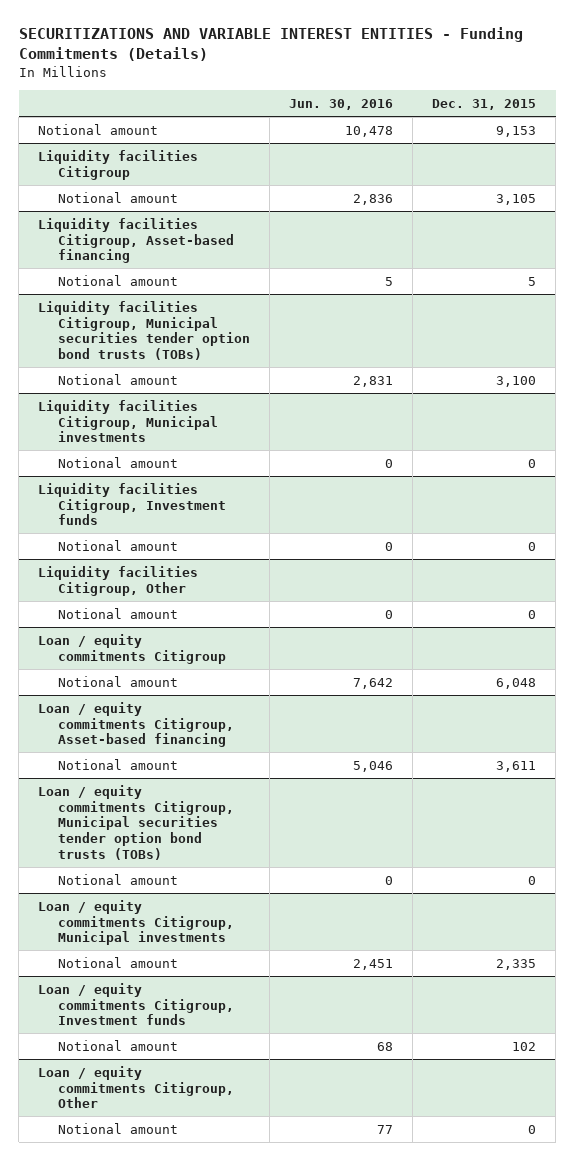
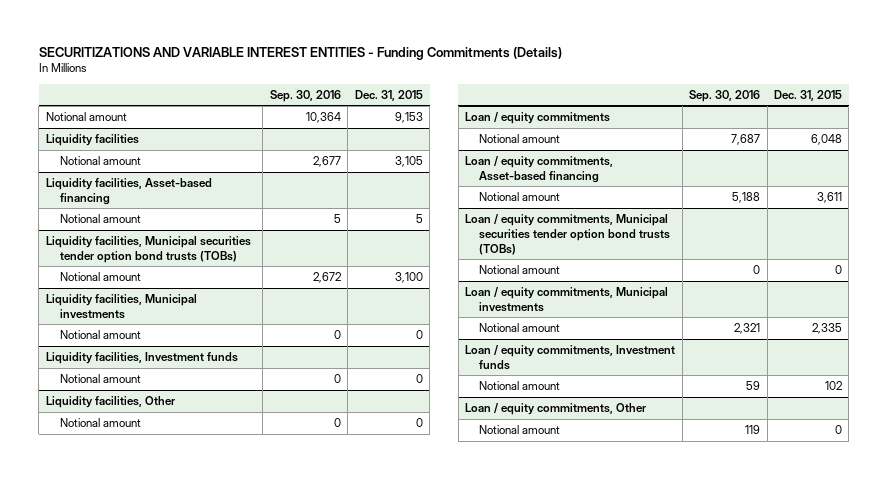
[288,98,393,110] Jun. 30, 2016 -> none
none -> [269,89,341,102] Sep. 30, 2016
[38,149,199,180] Liquidity facilities Citigroup -> [45,133,139,146] Liquidity facilities
[38,217,234,264] Liquidity facilities Citigroup, Asset-based financing -> [45,177,212,205] Liquidity facilities, Asset-based financing
[38,300,250,360] Liquidity facilities Citigroup, Municipal securities tender option bond trusts (TOBs) -> [45,235,251,263] Liquidity facilities, Municipal securities tender option bond trusts (TOBs)
[38,399,218,443] Liquidity facilities Citigroup, Municipal investments -> [45,293,197,319] Liquidity facilities, Municipal investments
[38,482,226,526] Liquidity facilities Citigroup, Investment funds -> [45,351,238,364] Liquidity facilities, Investment funds
[38,565,199,596] Liquidity facilities Citigroup, Other -> [45,395,175,408] Liquidity facilities, Other
[38,633,226,664] Loan / equity commitments Citigroup -> [465,111,611,124] Loan / equity commitments
[38,701,234,748] Loan / equity commitments Citigroup, Asset-based financing -> [465,155,614,183] Loan / equity commitments, Asset-based financing
[38,784,234,860] Loan / equity commitments Citigroup, Municipal securities tender option bond trusts (TOBs) -> [465,213,671,255] Loan / equity commitments, Municipal securities tender option bond trusts (TOBs)
[38,899,234,946] Loan / equity commitments Citigroup, Municipal investments -> [465,286,669,312] Loan / equity commitments, Municipal investments
[38,982,234,1026] Loan / equity commitments Citigroup, Investment funds -> [465,344,676,370] Loan / equity commitments, Investment funds
[38,1065,234,1109] Loan / equity commitments Citigroup, Other -> [465,402,647,415] Loan / equity commitments, Other

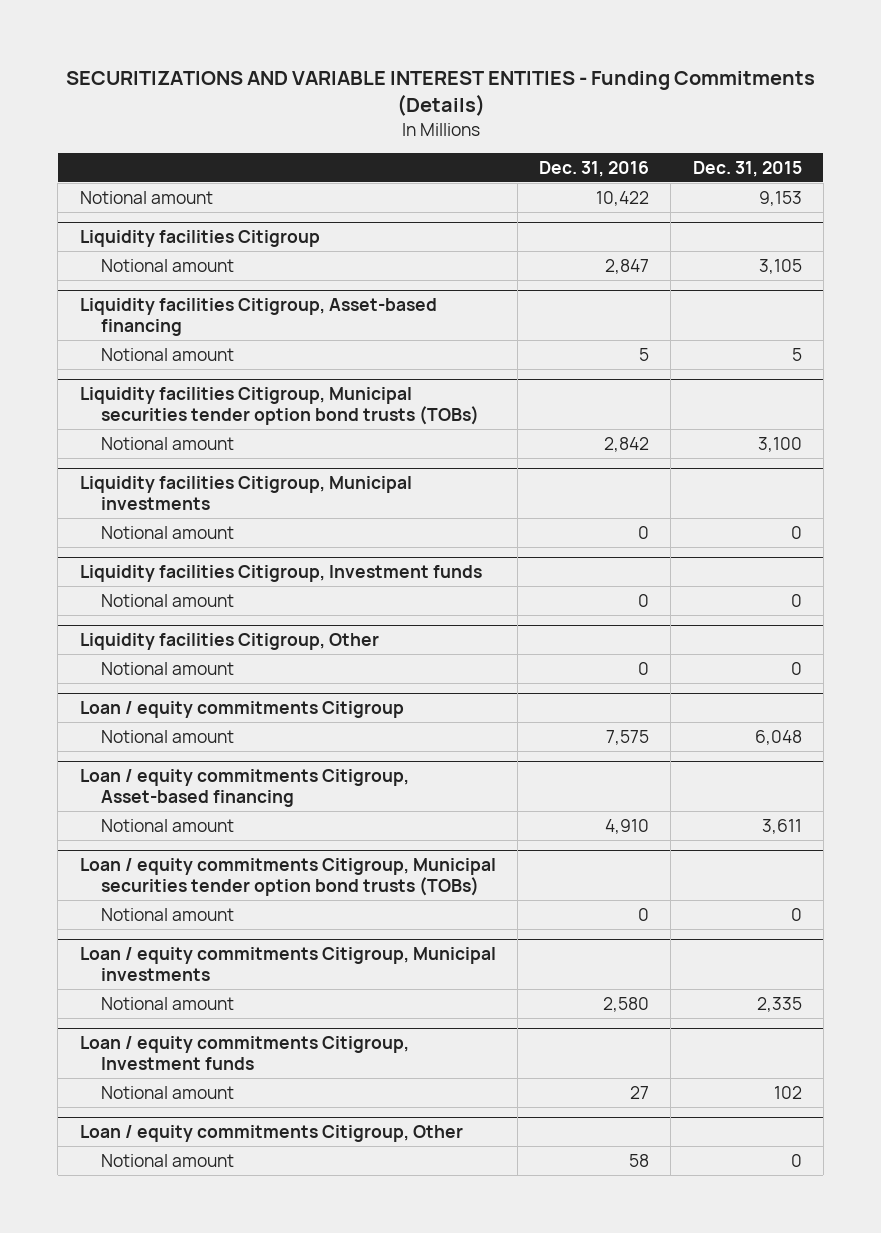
[269,89,341,102] Sep. 30, 2016 -> none
none -> [539,160,650,177] Dec. 31, 2016
[45,133,139,146] Liquidity facilities -> [79,230,320,248] Liquidity facilities Citigroup
[45,177,212,205] Liquidity facilities, Asset-based financing -> [79,298,437,336] Liquidity facilities Citigroup, Asset-based financing
[45,235,251,263] Liquidity facilities, Municipal securities tender option bond trusts (TOBs) -> [79,387,479,425] Liquidity facilities Citigroup, Municipal securities tender option bond trusts (TOBs)
[45,293,197,319] Liquidity facilities, Municipal investments -> [79,476,412,510] Liquidity facilities Citigroup, Municipal investments
[45,351,238,364] Liquidity facilities, Investment funds -> [79,565,482,583] Liquidity facilities Citigroup, Investment funds
[45,395,175,408] Liquidity facilities, Other -> [79,633,379,651] Liquidity facilities Citigroup, Other
[465,111,611,124] Loan / equity commitments -> [79,701,404,719] Loan / equity commitments Citigroup
[465,155,614,183] Loan / equity commitments, Asset-based financing -> [79,769,409,807] Loan / equity commitments Citigroup, Asset-based financing
[465,213,671,255] Loan / equity commitments, Municipal securities tender option bond trusts (TOBs) -> [79,858,496,896] Loan / equity commitments Citigroup, Municipal securities tender option bond trusts (TOBs)
[465,286,669,312] Loan / equity commitments, Municipal investments -> [79,947,496,981] Loan / equity commitments Citigroup, Municipal investments
[465,344,676,370] Loan / equity commitments, Investment funds -> [79,1036,409,1070] Loan / equity commitments Citigroup, Investment funds
[465,402,647,415] Loan / equity commitments, Other -> [79,1125,463,1143] Loan / equity commitments Citigroup, Other

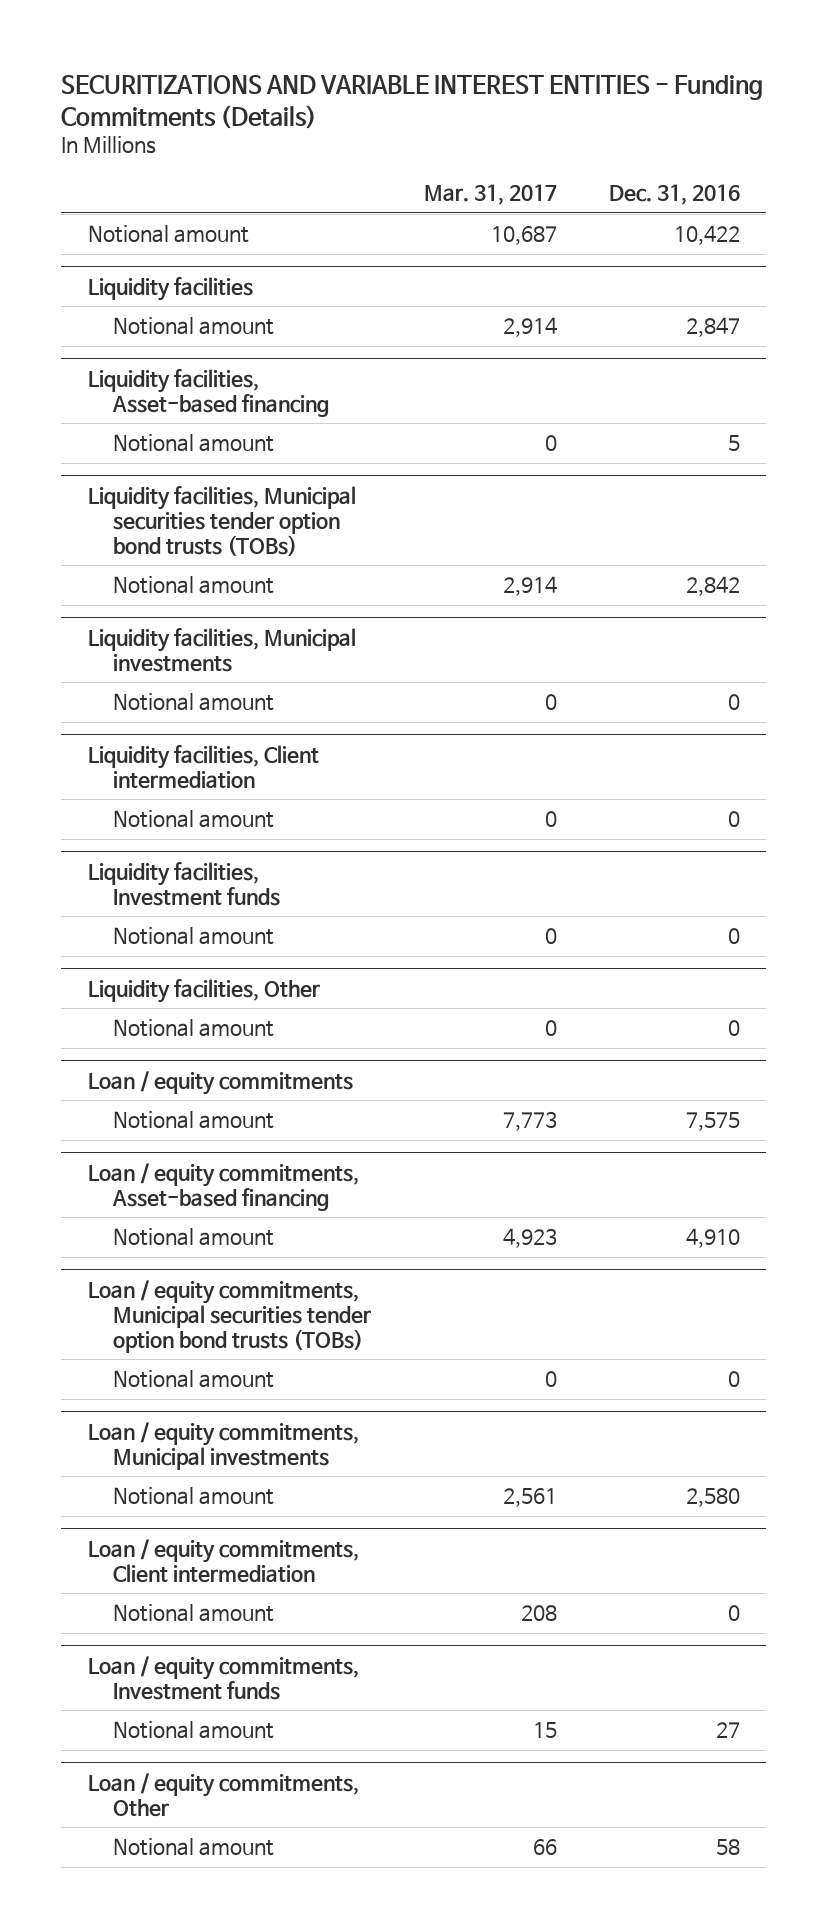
[692,160,802,177] Dec. 31, 2015 -> none
none -> [423,184,557,206] Mar. 31, 2017
[79,230,320,248] Liquidity facilities Citigroup -> [87,276,253,301] Liquidity facilities
[79,298,437,336] Liquidity facilities Citigroup, Asset-based financing -> [87,368,330,417] Liquidity facilities, Asset-based financing
[79,387,479,425] Liquidity facilities Citigroup, Municipal securities tender option bond trusts (TOBs) -> [87,485,356,556] Liquidity facilities, Municipal securities tender option bond trusts (TOBs)
[79,476,412,510] Liquidity facilities Citigroup, Municipal investments -> [87,627,356,672] Liquidity facilities, Municipal investments
[79,565,482,583] Liquidity facilities Citigroup, Investment funds -> none
none -> [87,744,319,789] Liquidity facilities, Client intermediation
[79,633,379,651] Liquidity facilities Citigroup, Other -> none
none -> [87,861,281,906] Liquidity facilities, Investment funds
none -> [87,978,320,1003] Liquidity facilities, Other
none -> [113,1019,275,1038] Notional amount
[79,701,404,719] Loan / equity commitments Citigroup -> [87,1070,353,1095] Loan / equity commitments
[79,769,409,807] Loan / equity commitments Citigroup, Asset-based financing -> [87,1162,359,1211] Loan / equity commitments, Asset-based financing
[79,858,496,896] Loan / equity commitments Citigroup, Municipal securities tender option bond trusts (TOBs) -> [87,1279,372,1353] Loan / equity commitments, Municipal securities tender option bond trusts (TOBs)
[79,947,496,981] Loan / equity commitments Citigroup, Municipal investments -> [87,1421,359,1470] Loan / equity commitments, Municipal investments
none -> [87,1538,359,1583] Loan / equity commitments, Client intermediation
none -> [113,1604,275,1623] Notional amount
[79,1036,409,1070] Loan / equity commitments Citigroup, Investment funds -> [87,1655,359,1700] Loan / equity commitments, Investment funds
[79,1125,463,1143] Loan / equity commitments Citigroup, Other -> [87,1772,359,1817] Loan / equity commitments, Other

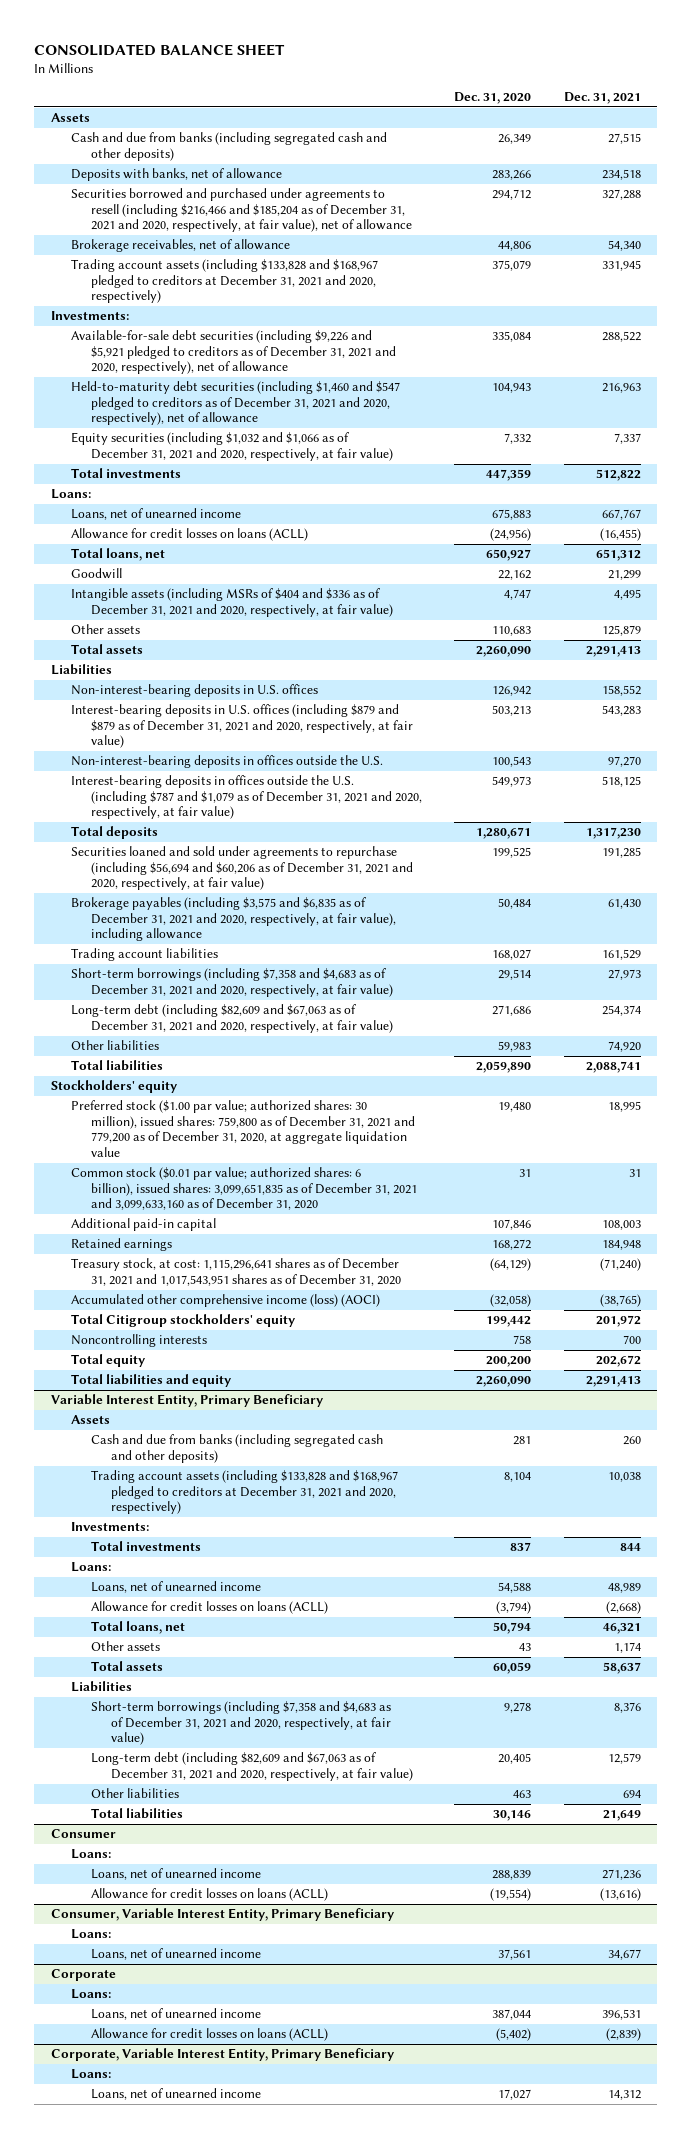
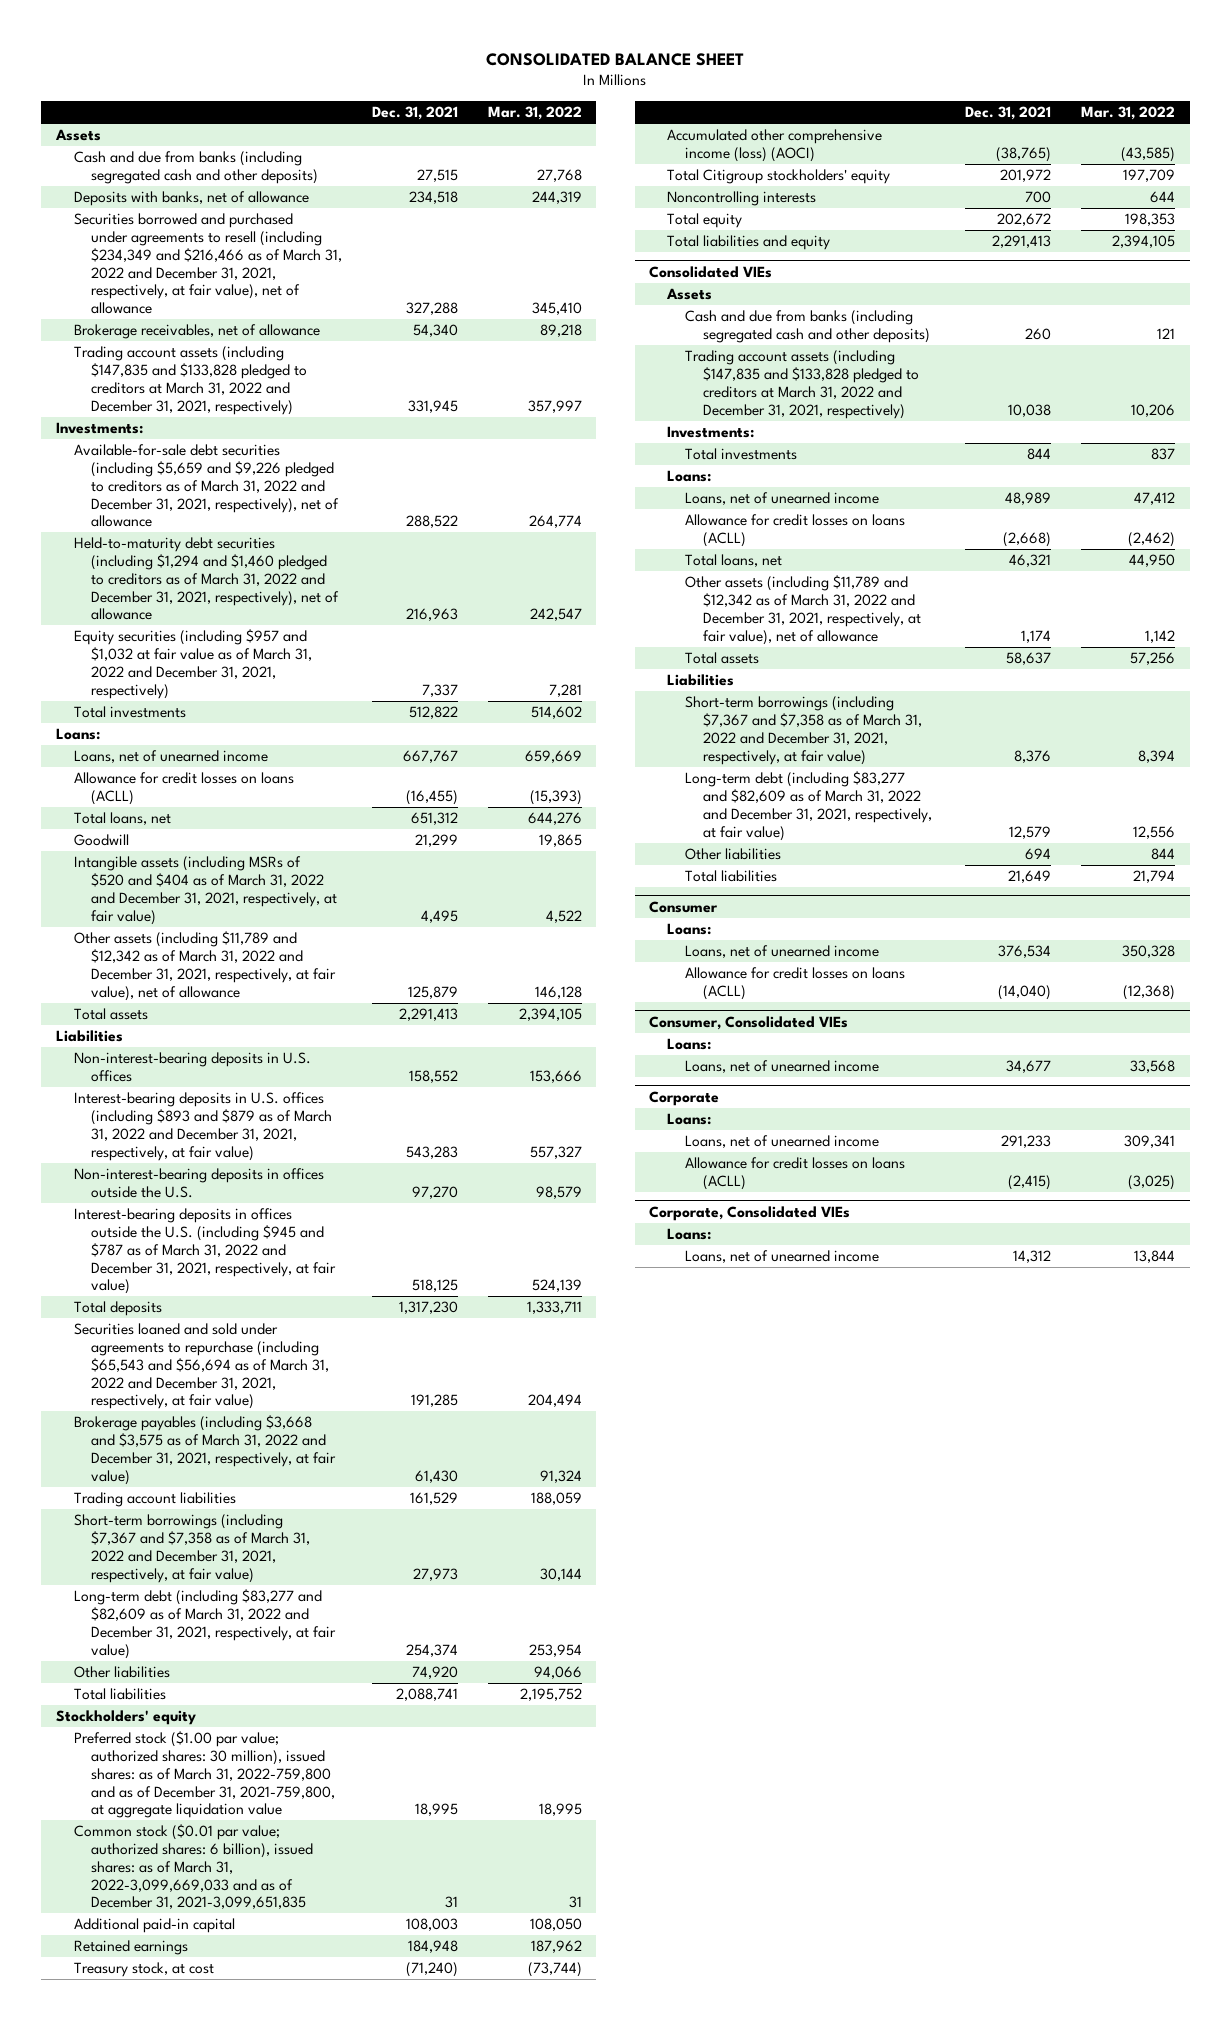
[454,92,532,105] Dec. 31, 2020 -> none
none -> [487,105,582,120] Mar. 31, 2022
[70,188,412,233] Securities borrowed and purchased under agreements to resell (including $216,466 and $185,204 as of December 31, 2021 and 2020, respectively, at fair value), net of allowance -> [73,213,343,315] Securities borrowed and purchased under agreements to resell (including $234,349 and $216,466 as of March 31, 2022 and December 31, 2021, respectively, at fair value), net of allowance
[70,259,378,304] Trading account assets (including $133,828 and $168,967 pledged to creditors at December 31, 2021 and 2020, respectively) -> [73,346,308,415] Trading account assets (including $147,835 and $133,828 pledged to creditors at March 31, 2022 and December 31, 2021, respectively)
[70,330,396,375] Available-for-sale debt securities (including $9,226 and $5,921 pledged to creditors as of December 31, 2021 and 2020, respectively), net of allowance -> [73,444,340,528] Available-for-sale debt securities (including $5,659 and $9,226 pledged to creditors as of March 31, 2022 and December 31, 2021, respectively), net of allowance
[70,381,400,426] Held-to-maturity debt securities (including $1,460 and $547 pledged to creditors as of December 31, 2021 and 2020, respectively), net of allowance -> [73,537,340,621] Held-to-maturity debt securities (including $1,294 and $1,460 pledged to creditors as of March 31, 2022 and December 31, 2021, respectively), net of allowance
[70,432,393,461] Equity securities (including $1,032 and $1,066 as of December 31, 2021 and 2020, respectively, at fair value) -> [73,629,313,699] Equity securities (including $957 and $1,032 at fair value as of March 31, 2022 and December 31, 2021, respectively)
[70,588,393,617] Intangible assets (including MSRs of $404 and $336 as of December 31, 2021 and 2020, respectively, at fair value) -> [73,856,338,925] Intangible assets (including MSRs of $520 and $404 as of March 31, 2022 and December 31, 2021, respectively, at fair value)
[70,624,140,635] Other assets -> [73,931,337,1001] Other assets (including $11,789 and $12,342 as of March 31, 2022 and December 31, 2021, respectively, at fair value), net of allowance
[70,704,413,749] Interest-bearing deposits in U.S. offices (including $879 and $879 as of December 31, 2021 and 2020, respectively, at fair value) -> [73,1092,333,1161] Interest-bearing deposits in U.S. offices (including $893 and $879 as of March 31, 2022 and December 31, 2021, respectively, at fair value)
[70,775,422,820] Interest-bearing deposits in offices outside the U.S. (including $787 and $1,079 as of December 31, 2021 and 2020, respectively, at fair value) -> [73,1208,337,1295] Interest-bearing deposits in offices outside the U.S. (including $945 and $787 as of March 31, 2022 and December 31, 2021, respectively, at fair value)
[70,846,413,891] Securities loaned and sold under agreements to repurchase (including $56,694 and $60,206 as of December 31, 2021 and 2020, respectively, at fair value) -> [73,1323,330,1410] Securities loaned and sold under agreements to repurchase (including $65,543 and $56,694 as of March 31, 2022 and December 31, 2021, respectively, at fair value)
[70,897,396,942] Brokerage payables (including $3,575 and $6,835 as of December 31, 2021 and 2020, respectively, at fair value), including allowance -> [73,1415,337,1485] Brokerage payables (including $3,668 and $3,575 as of March 31, 2022 and December 31, 2021, respectively, at fair value)
[70,968,393,997] Short-term borrowings (including $7,358 and $4,683 as of December 31, 2021 and 2020, respectively, at fair value) -> [73,1514,311,1583] Short-term borrowings (including $7,367 and $7,358 as of March 31, 2022 and December 31, 2021, respectively, at fair value)
[70,1004,393,1033] Long-term debt (including $82,609 and $67,063 as of December 31, 2021 and 2020, respectively, at fair value) -> [73,1589,337,1659] Long-term debt (including $83,277 and $82,609 as of March 31, 2022 and December 31, 2021, respectively, at fair value)
[70,1100,415,1158] Preferred stock ($1.00 par value; authorized shares: 30 million), issued shares: 759,800 as of December 31, 2021 and 779,200 as of December 31, 2020, at aggregate liquidation value -> [73,1731,336,1819] Preferred stock ($1.00 par value; authorized shares: 30 million), issued shares: as of March 31, 2022-759,800 and as of December 31, 2021-759,800, at aggregate liquidation value
[70,1167,417,1211] Common stock ($0.01 par value; authorized shares: 6 billion), issued shares: 3,099,651,835 as of December 31, 2021 and 3,099,633,160 as of December 31, 2020 -> [73,1824,314,1910] Common stock ($0.01 par value; authorized shares: 6 billion), issued shares: as of March 31, 2022-3,099,669,033 and as of December 31, 2021-3,099,651,835
[70,1258,401,1286] Treasury stock, at cost: 1,115,296,641 shares as of December 31, 2021 and 1,017,543,951 shares as of December 31, 2020 -> [73,1962,214,1978] Treasury stock, at cost
[50,1394,323,1408] Variable Interest Entity, Primary Beneficiary -> [649,266,773,279] Consolidated VIEs
[90,1470,398,1515] Trading account assets (including $133,828 and $168,967 pledged to creditors at December 31, 2021 and 2020, respectively) -> [684,350,919,419] Trading account assets (including $147,835 and $133,828 pledged to creditors at March 31, 2022 and December 31, 2021, respectively)
[90,1641,160,1652] Other assets -> [684,575,921,645] Other assets (including $11,789 and $12,342 as of March 31, 2022 and December 31, 2021, respectively, at fair value), net of allowance
[90,1701,391,1746] Short-term borrowings (including $7,358 and $4,683 as of December 31, 2021 and 2020, respectively, at fair value) -> [684,696,922,765] Short-term borrowings (including $7,367 and $7,358 as of March 31, 2022 and December 31, 2021, respectively, at fair value)
[90,1752,413,1781] Long-term debt (including $82,609 and $67,063 as of December 31, 2021 and 2020, respectively, at fair value) -> [684,771,932,841] Long-term debt (including $83,277 and $82,609 as of March 31, 2022 and December 31, 2021, respectively, at fair value)
[50,1908,394,1922] Consumer, Variable Interest Entity, Primary Beneficiary -> none
[602,1869,642,1881] 271,236 -> [998,945,1052,959] 376,534
[600,1888,642,1902] (13,616) -> [998,984,1052,1000] (14,040)
none -> [649,1016,849,1031] Consumer, Consolidated VIEs
[50,2048,394,2062] Corporate, Variable Interest Entity, Primary Beneficiary -> none
[602,2009,642,2021] 396,531 -> [1001,1135,1052,1149] 291,233
[606,2028,642,2042] (2,839) -> [1008,1174,1052,1190] (2,415)
none -> [649,1206,851,1222] Corporate, Consolidated VIEs

